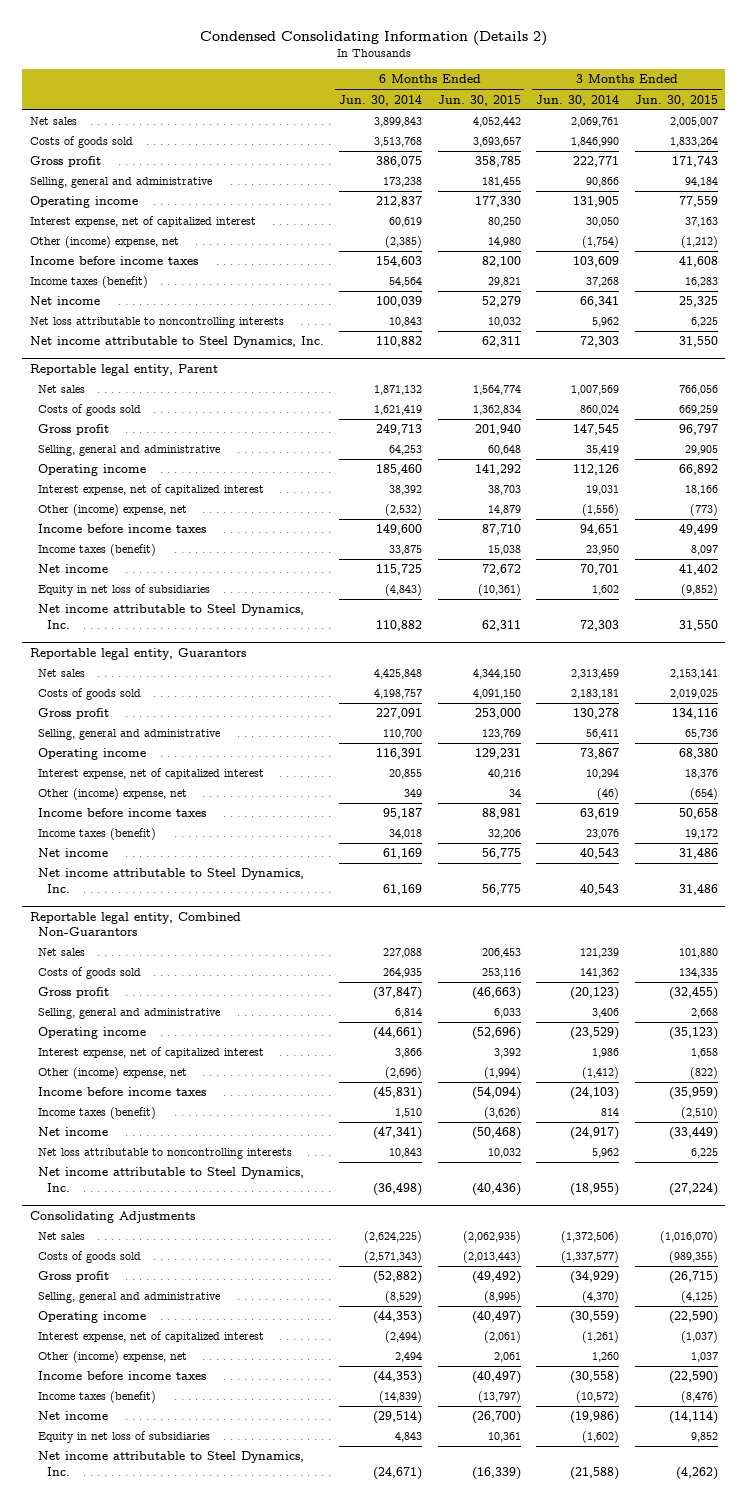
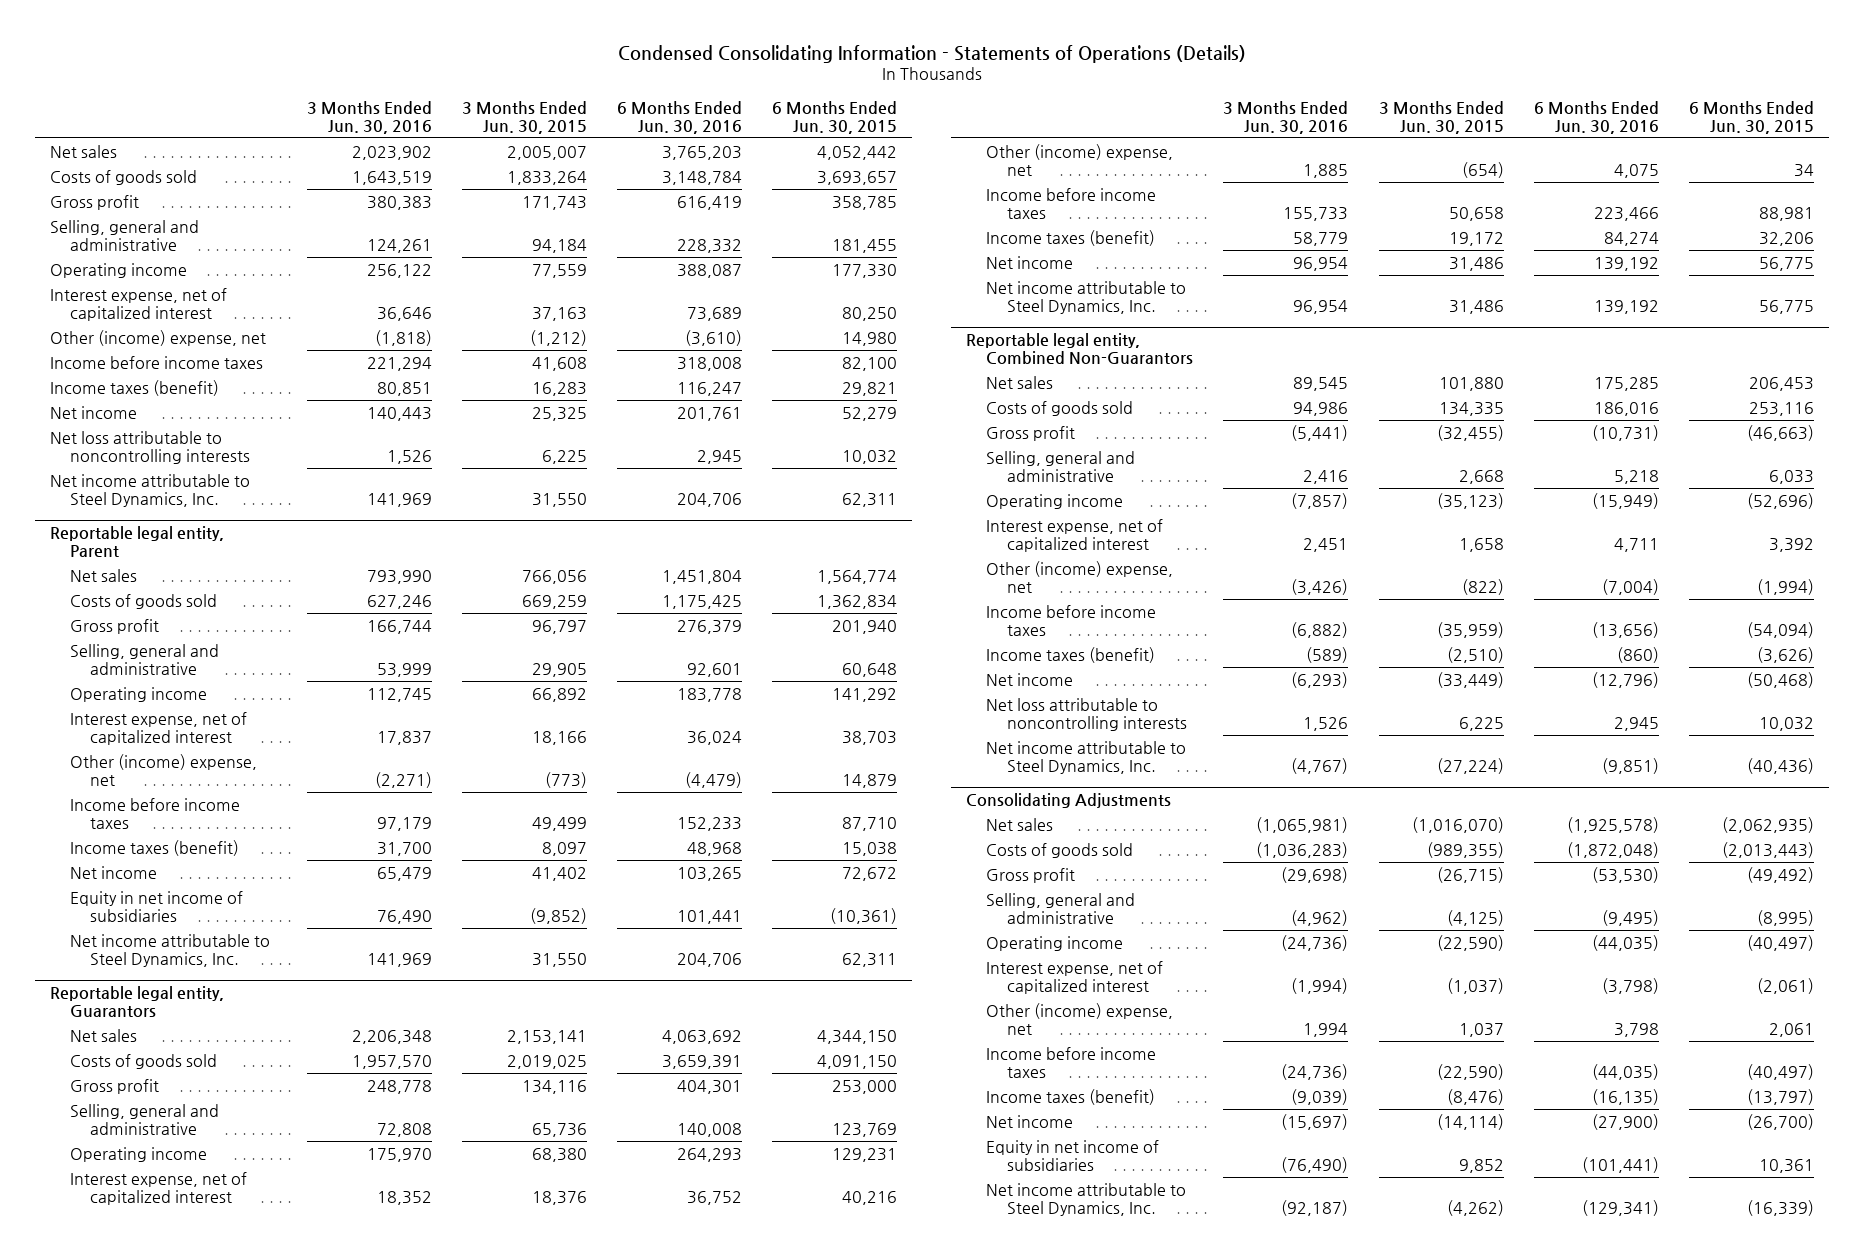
[199,30,547,46] Condensed Consolidating Information (Details 2) -> [617,44,1246,63] Condensed Consolidating Information - Statements of Operations (Details)
[339,94,423,106] Jun. 30, 2014 -> none
[536,94,620,106] Jun. 30, 2014 -> none
none -> [307,100,433,134] 3 Months Ended Jun. 30, 2016
none -> [617,100,743,134] 6 Months Ended Jun. 30, 2016
[38,584,211,597] Equity in net loss of subsidiaries -> [69,890,243,922] Equity in net income of subsidiaries
[38,1431,211,1444] Equity in net loss of subsidiaries -> [986,1139,1160,1171] Equity in net income of subsidiaries

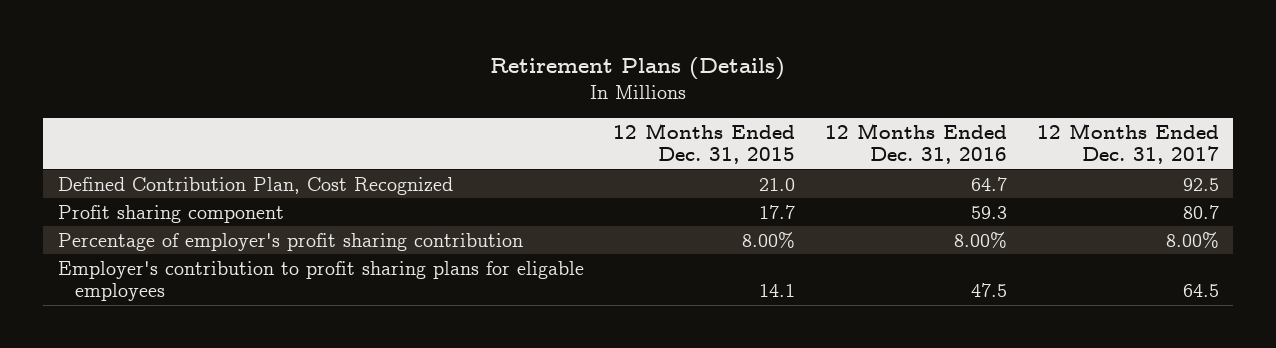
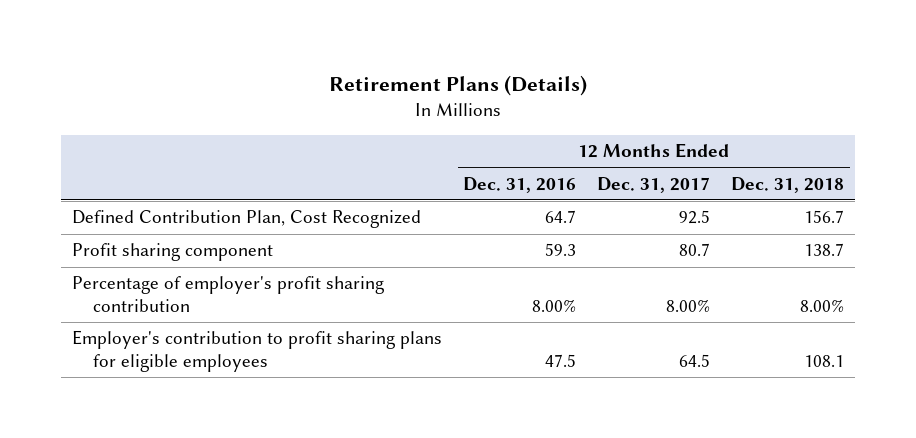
[613,122,796,165] 12 Months Ended Dec. 31, 2015 -> none
none -> [731,176,845,193] Dec. 31, 2018
[57,260,584,302] Employer's contribution to profit sharing plans for eligable employees -> [71,330,442,372] Employer's contribution to profit sharing plans for eligible employees

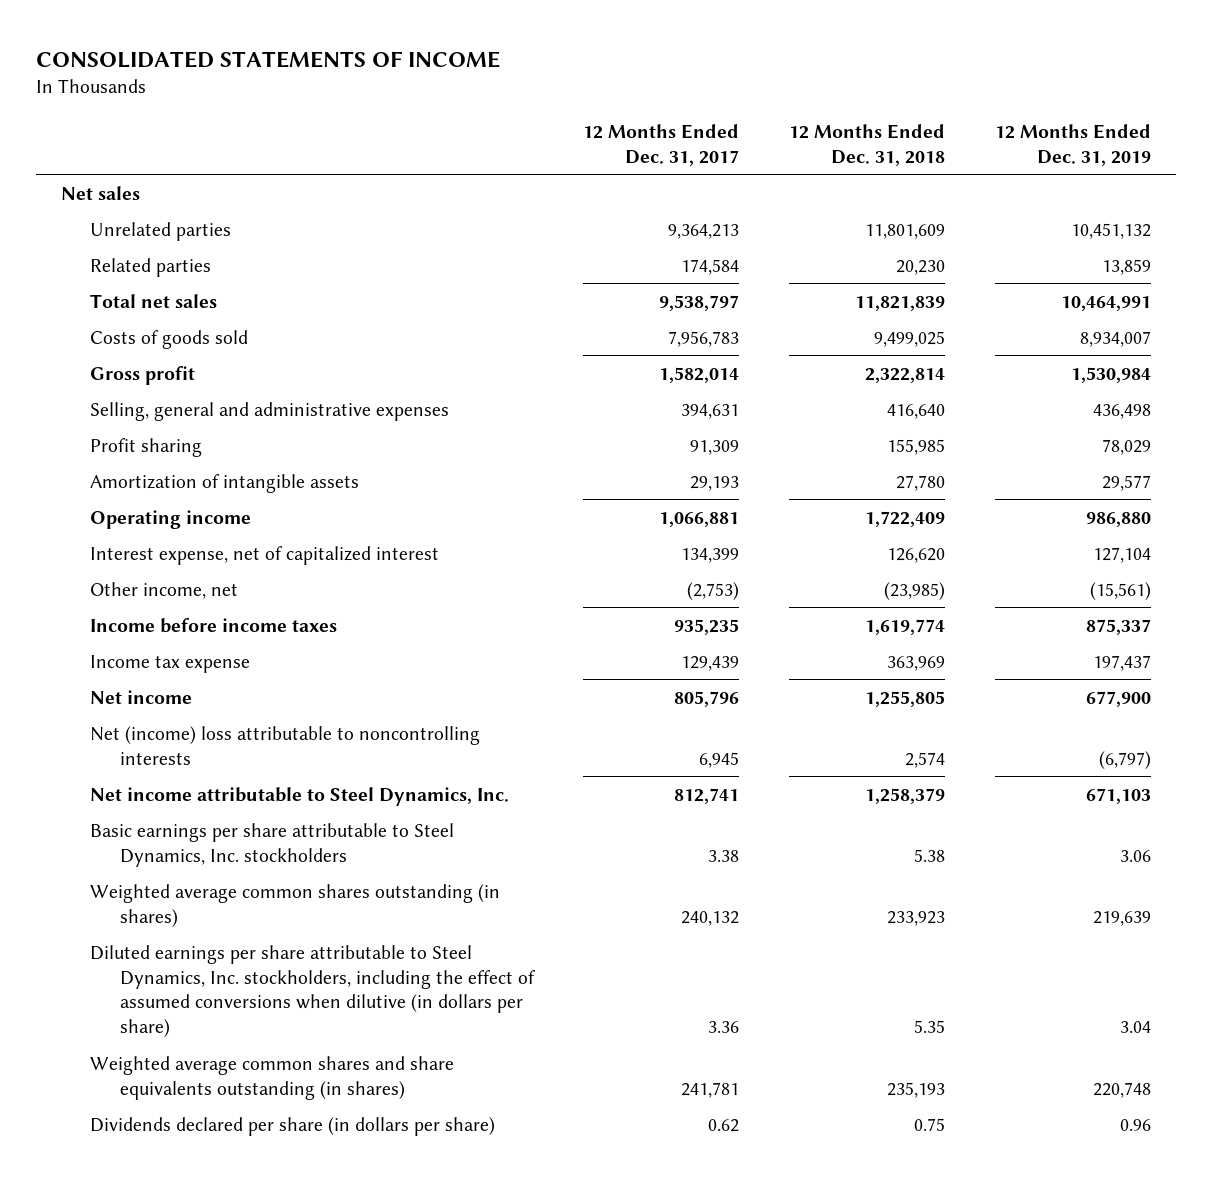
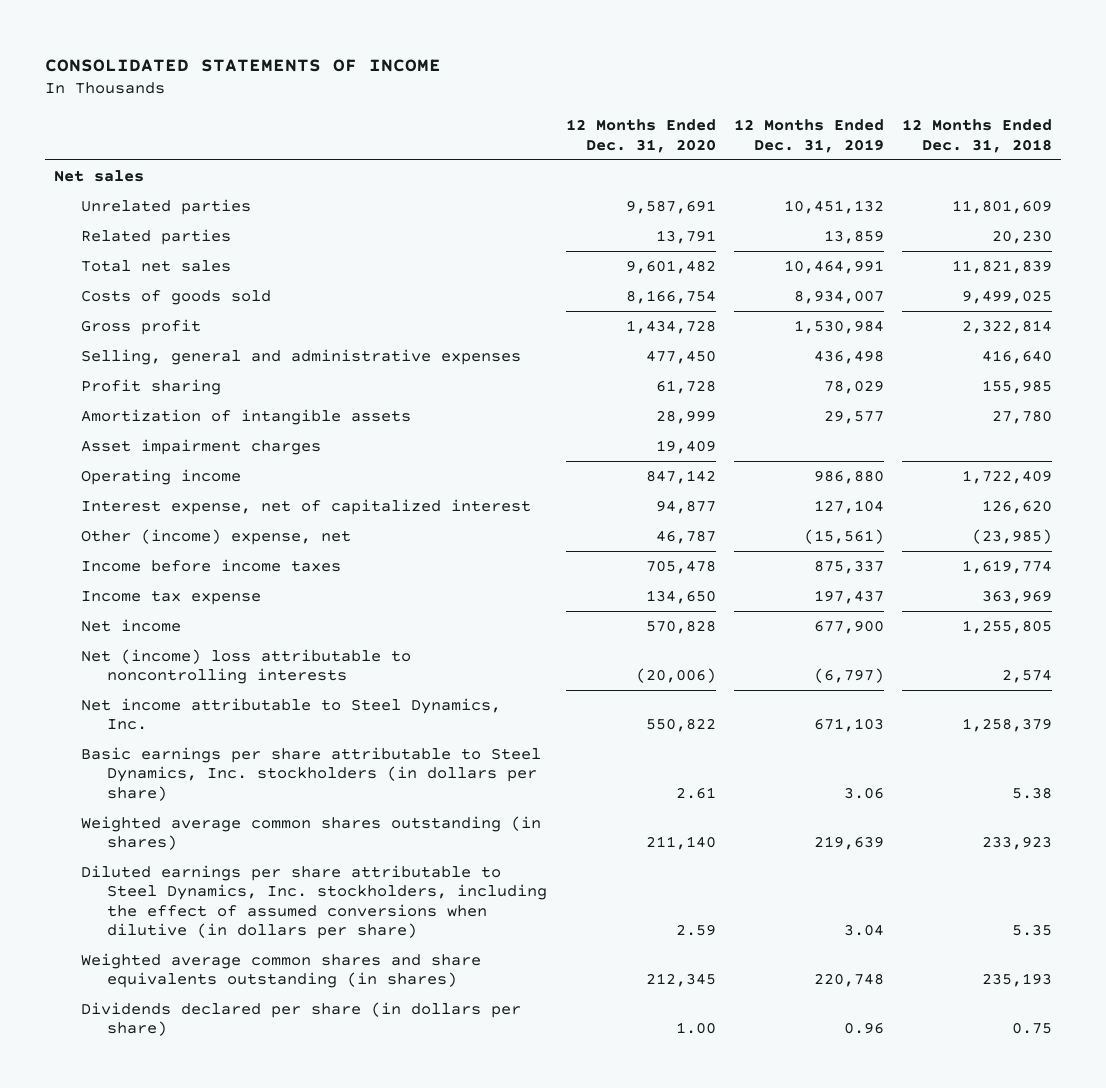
[583,123,740,166] 12 Months Ended Dec. 31, 2017 -> none
none -> [565,119,716,153] 12 Months Ended Dec. 31, 2020
none -> [80,439,321,456] Asset impairment charges
[90,581,239,599] Other income, net -> [80,529,351,546] Other (income) expense, net
[90,822,455,867] Basic earnings per share attributable to Steel Dynamics, Inc. stockholders -> [80,747,541,801] Basic earnings per share attributable to Steel Dynamics, Inc. stockholders (in dollars per share)

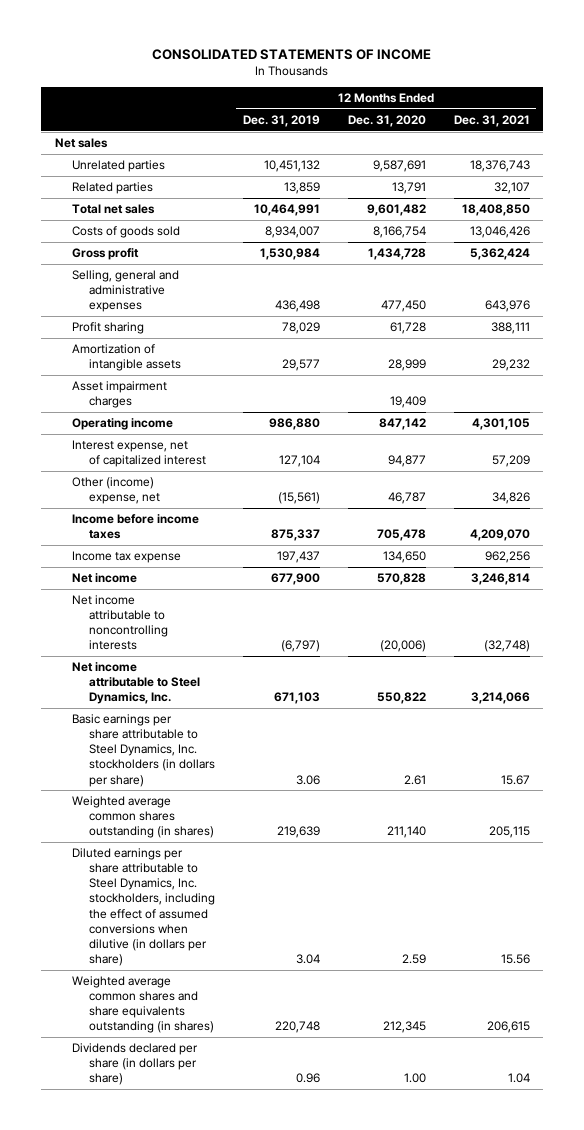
[902,119,1053,153] 12 Months Ended Dec. 31, 2018 -> none
none -> [453,114,530,127] Dec. 31, 2021
[80,649,411,685] Net (income) loss attributable to noncontrolling interests -> [72,595,169,651] Net income attributable to noncontrolling interests

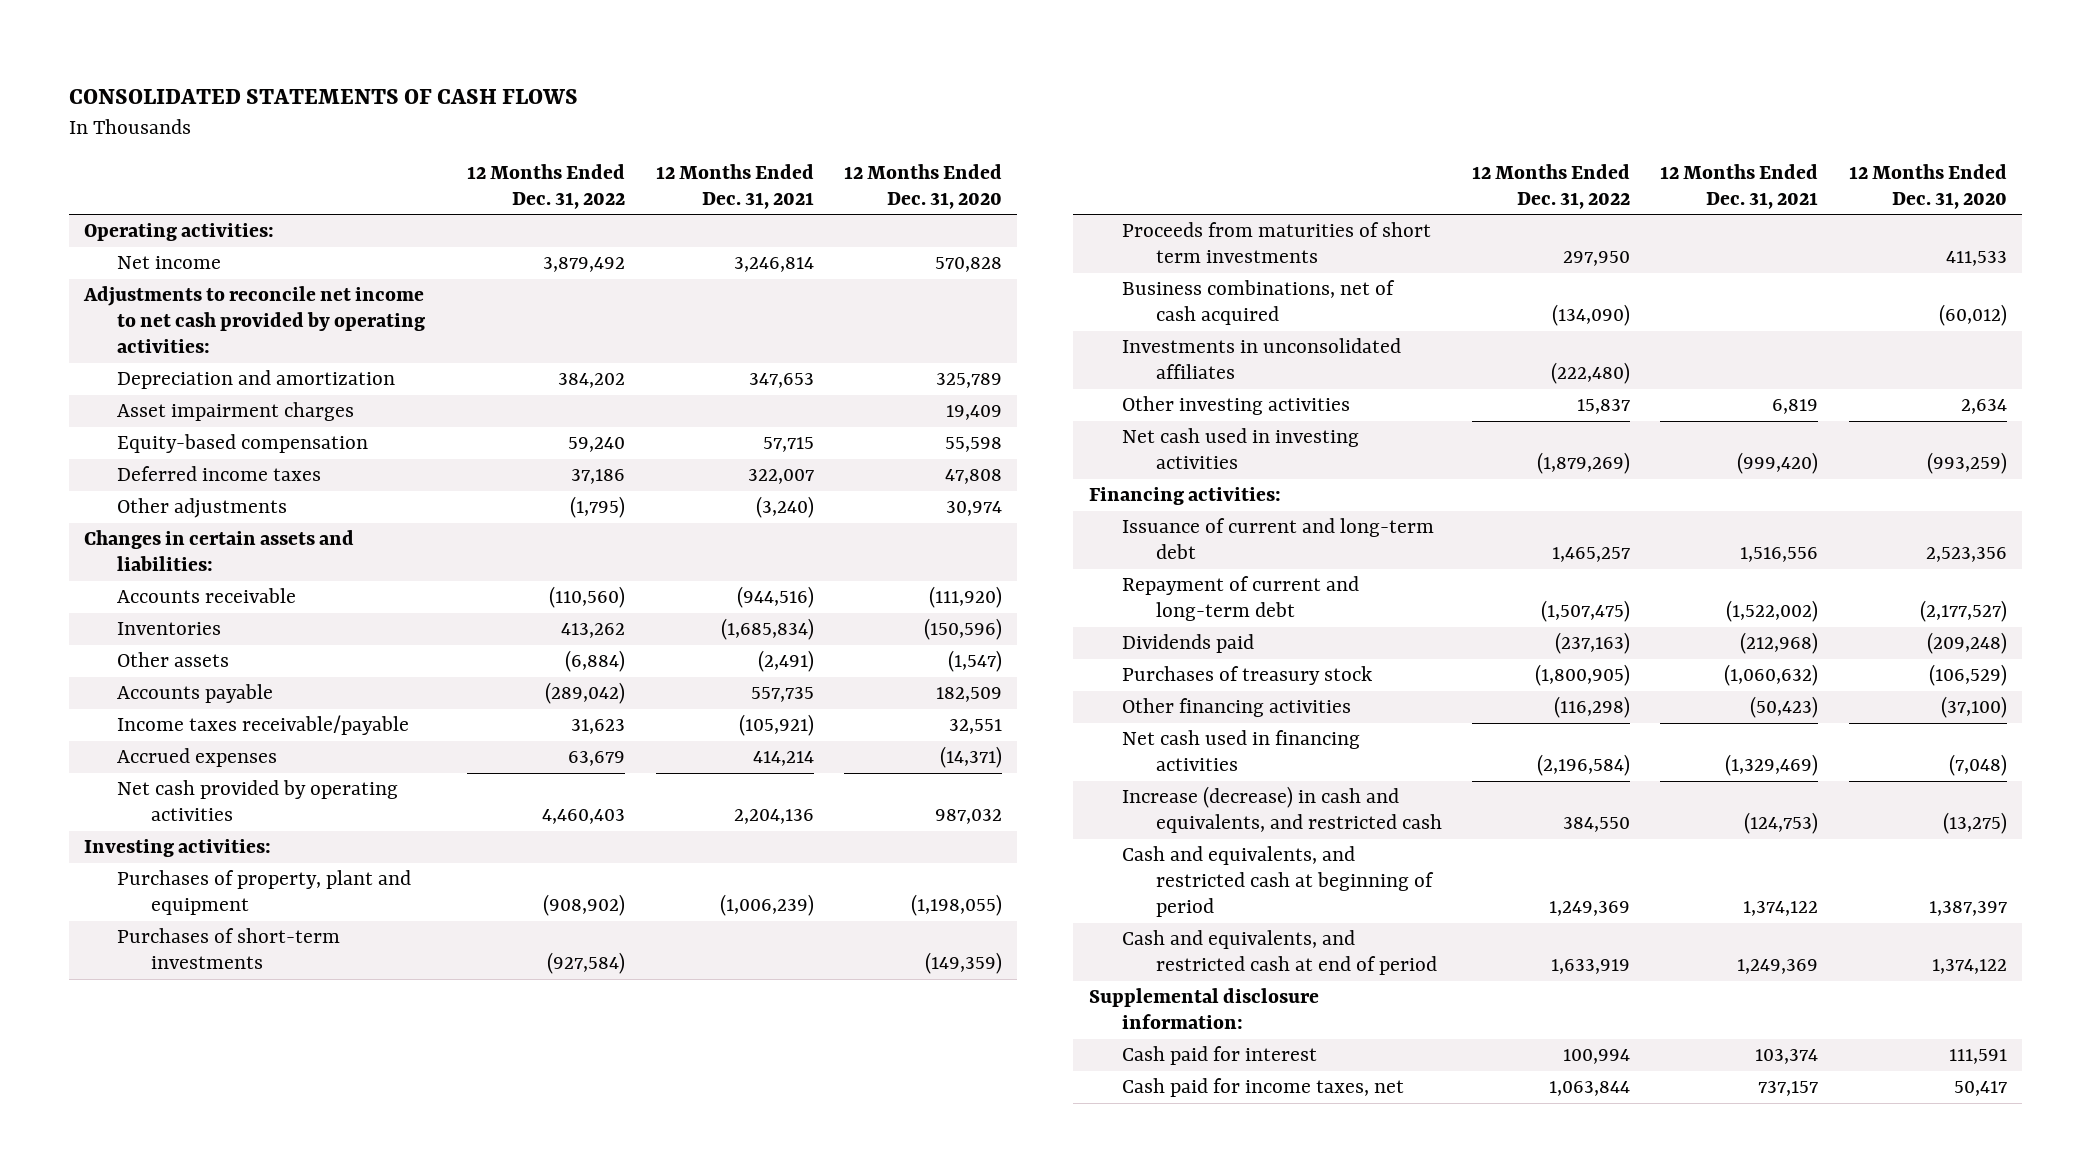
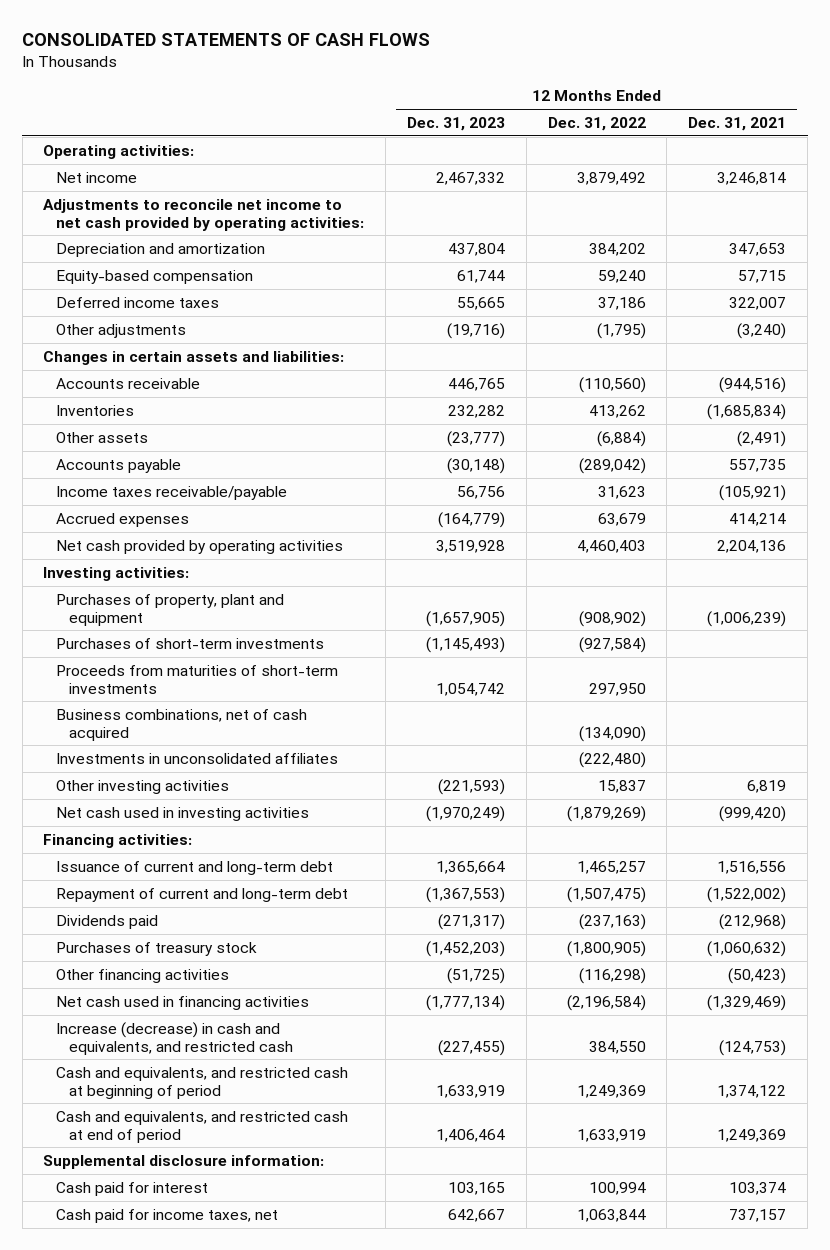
[844,163,1003,209] 12 Months Ended Dec. 31, 2020 -> none
none -> [407,116,506,131] Dec. 31, 2023
[117,402,355,422] Asset impairment charges -> none
[1122,222,1432,264] Proceeds from maturities of short term investments -> [56,664,339,694] Proceeds from maturities of short-term investments

